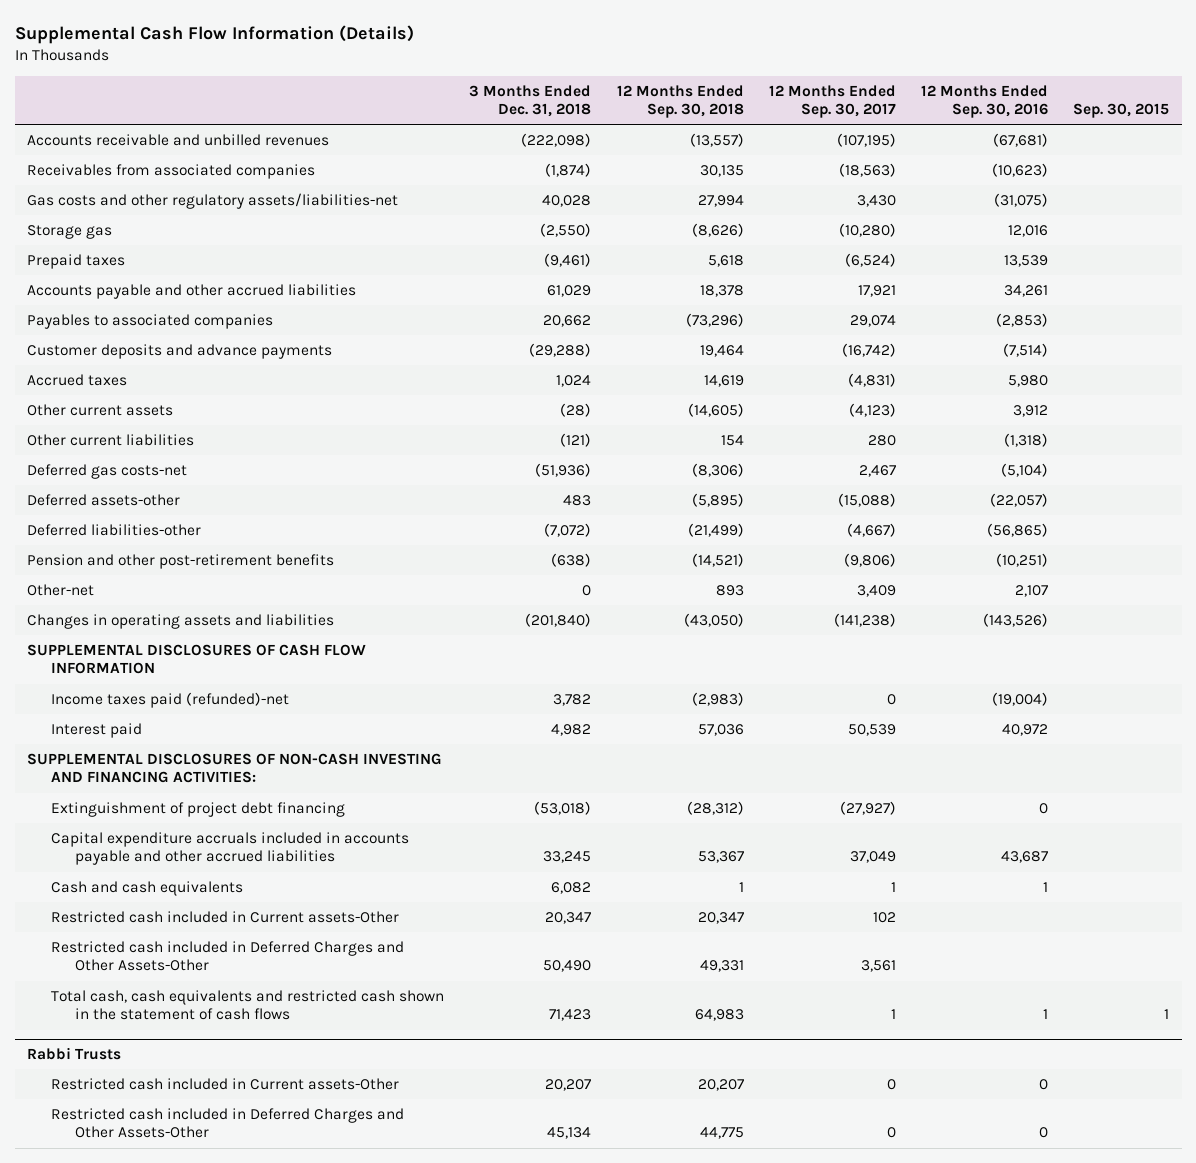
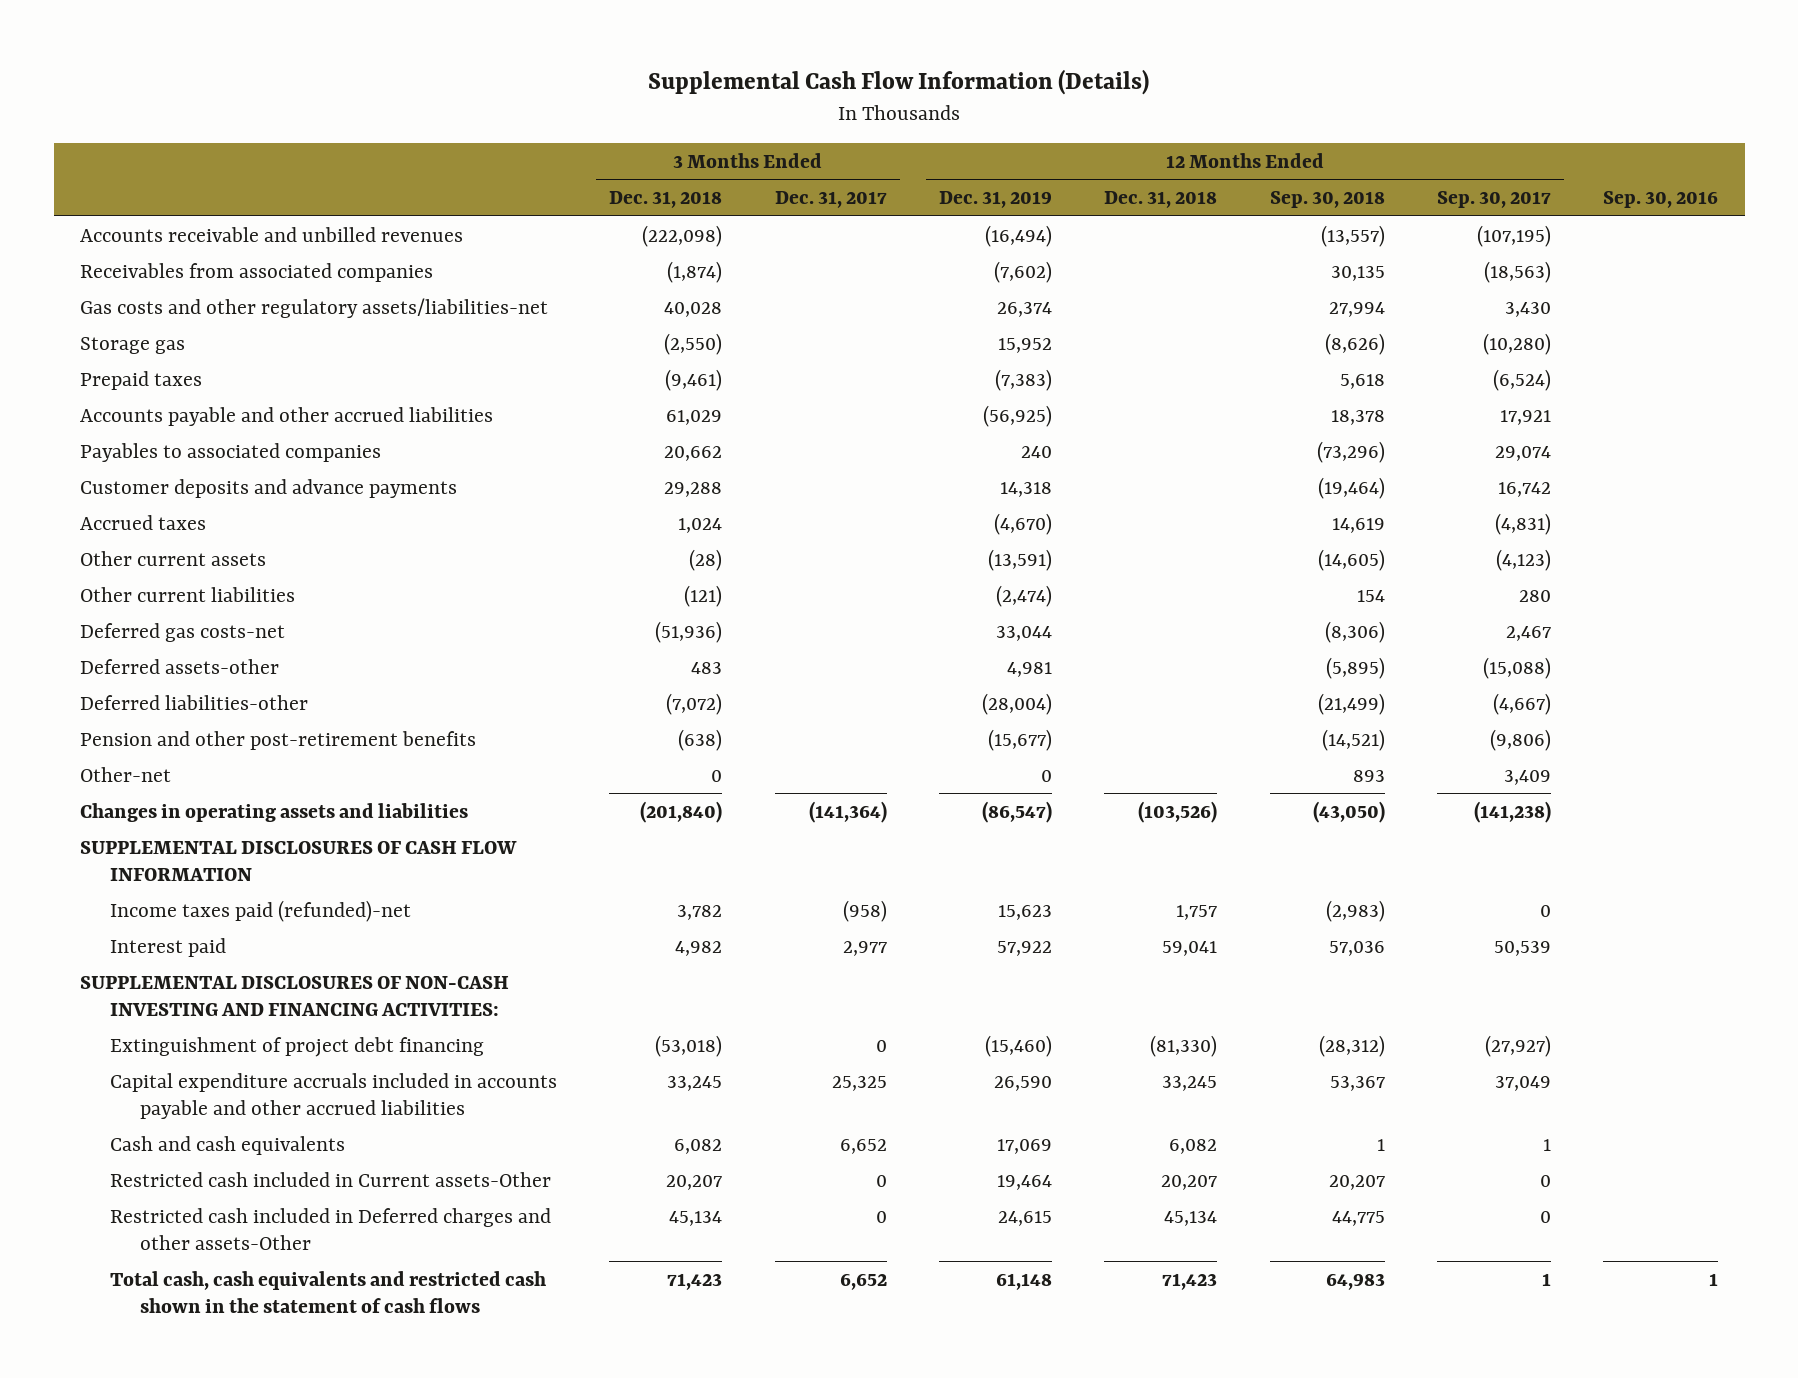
[921,84,1049,119] 12 Months Ended Sep. 30, 2016 -> none
[1073,103,1170,119] Sep. 30, 2015 -> none
none -> [774,191,887,209] Dec. 31, 2017
none -> [939,191,1053,209] Dec. 31, 2019
none -> [1104,191,1218,209] Dec. 31, 2018
none -> [1603,191,1719,209] Sep. 30, 2016
[529,342,592,357] (29,288) -> [664,481,723,497] 29,288
[699,344,744,357] 19,464 -> [1317,476,1385,499] (19,464)
[841,342,896,357] (16,742) -> [1498,481,1552,497] 16,742
[51,910,400,923] Restricted cash included in Current assets-Other -> none
[51,940,405,972] Restricted cash included in Deferred Charges and Other Assets-Other -> none
[27,1047,122,1061] Rabbi Trusts -> none
[51,1107,405,1139] Restricted cash included in Deferred Charges and Other Assets-Other -> [110,1207,552,1250] Restricted cash included in Deferred charges and other assets-Other
[51,989,445,1021] Total cash, cash equivalents and restricted cash shown in the statement of cash flows -> [110,1270,547,1313] Total cash, cash equivalents and restricted cash shown in the statement of cash flows

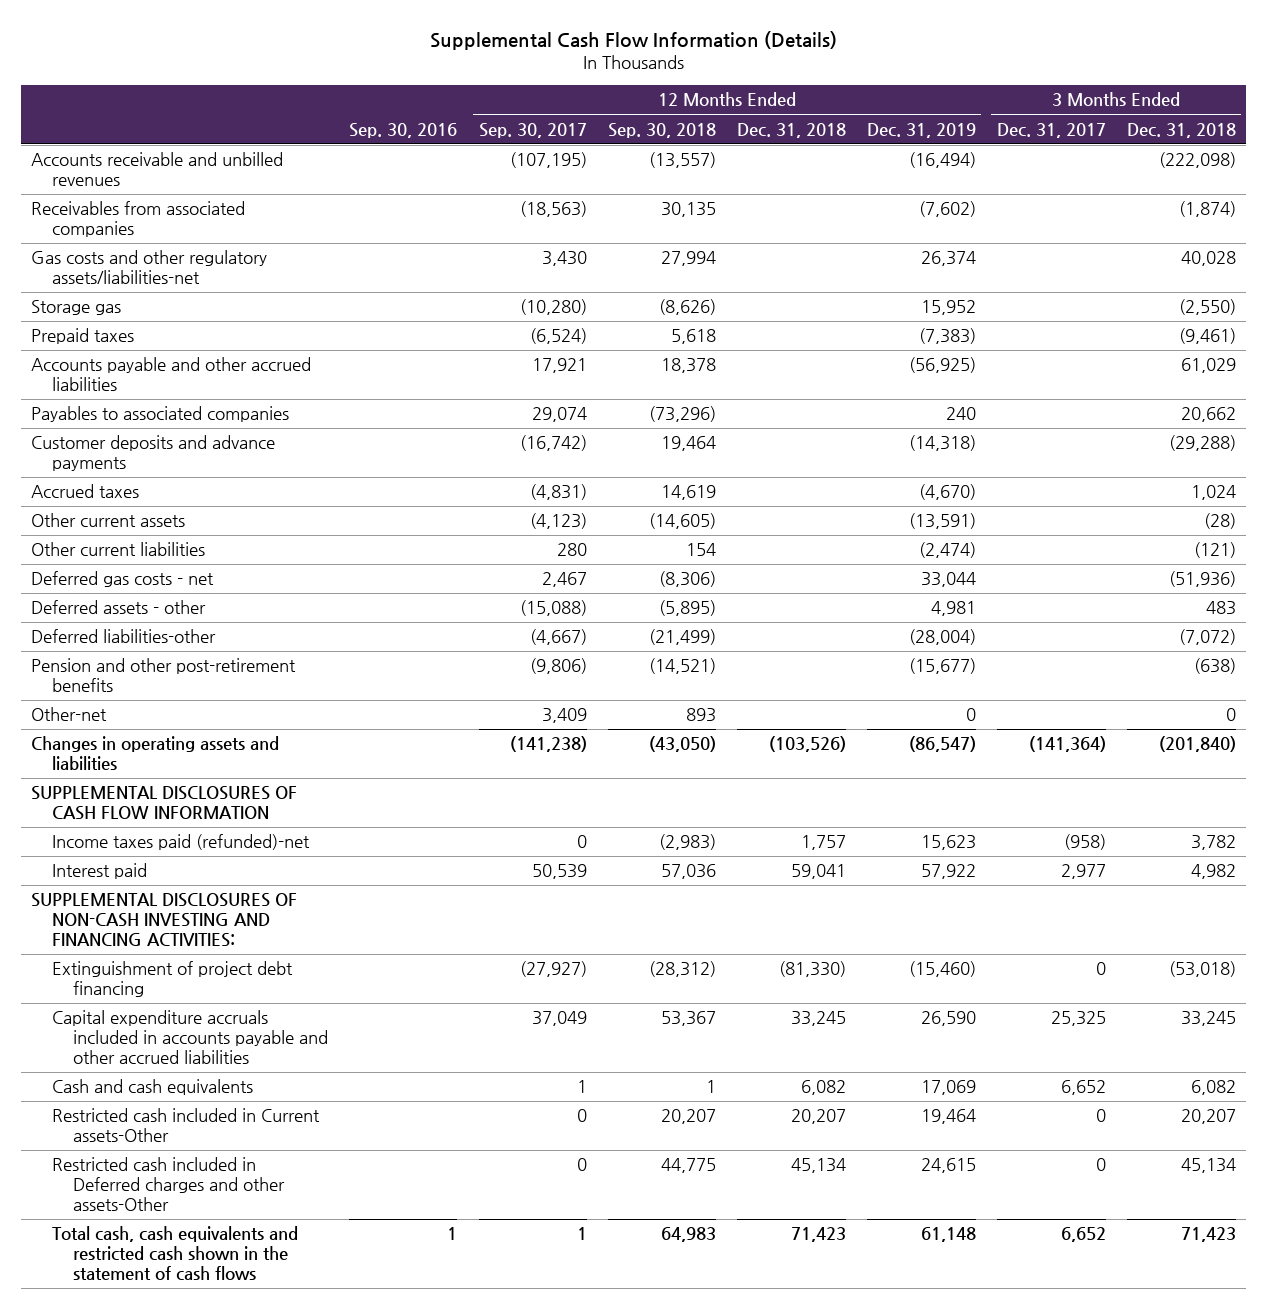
[664,481,723,497] 29,288 -> [1168,435,1236,452] (29,288)
[1000,481,1053,497] 14,318 -> [908,435,976,452] (14,318)
[1317,476,1385,499] (19,464) -> [660,436,716,452] 19,464
[1498,481,1552,497] 16,742 -> [519,435,587,452] (16,742)
[79,622,285,642] Deferred gas costs-net -> [31,571,215,588] Deferred gas costs - net
[79,658,279,674] Deferred assets-other -> [31,600,207,615] Deferred assets - other

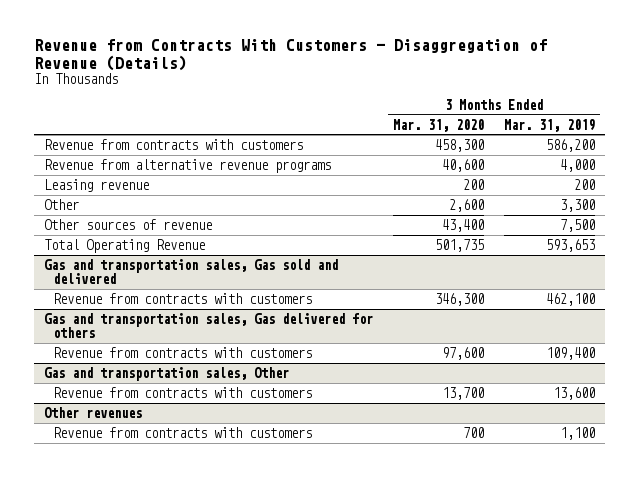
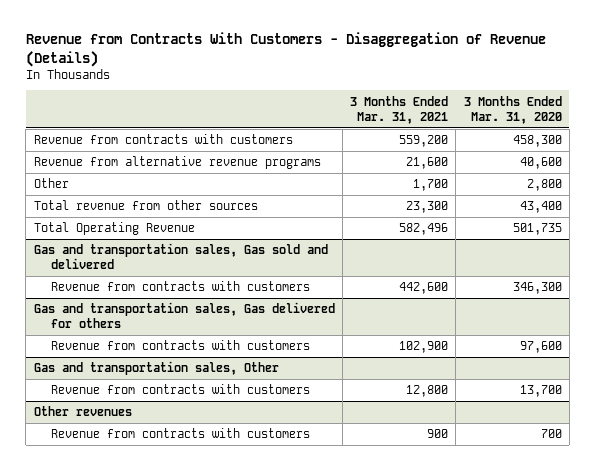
[504,118,596,132] Mar. 31, 2019 -> none
none -> [350,95,449,124] 3 Months Ended Mar. 31, 2021
[43,178,149,192] Leasing revenue -> none
[448,198,484,212] 2,600 -> [526,179,562,192] 2,800
[43,218,212,230] Other sources of revenue -> [33,200,258,211] Total revenue from other sources

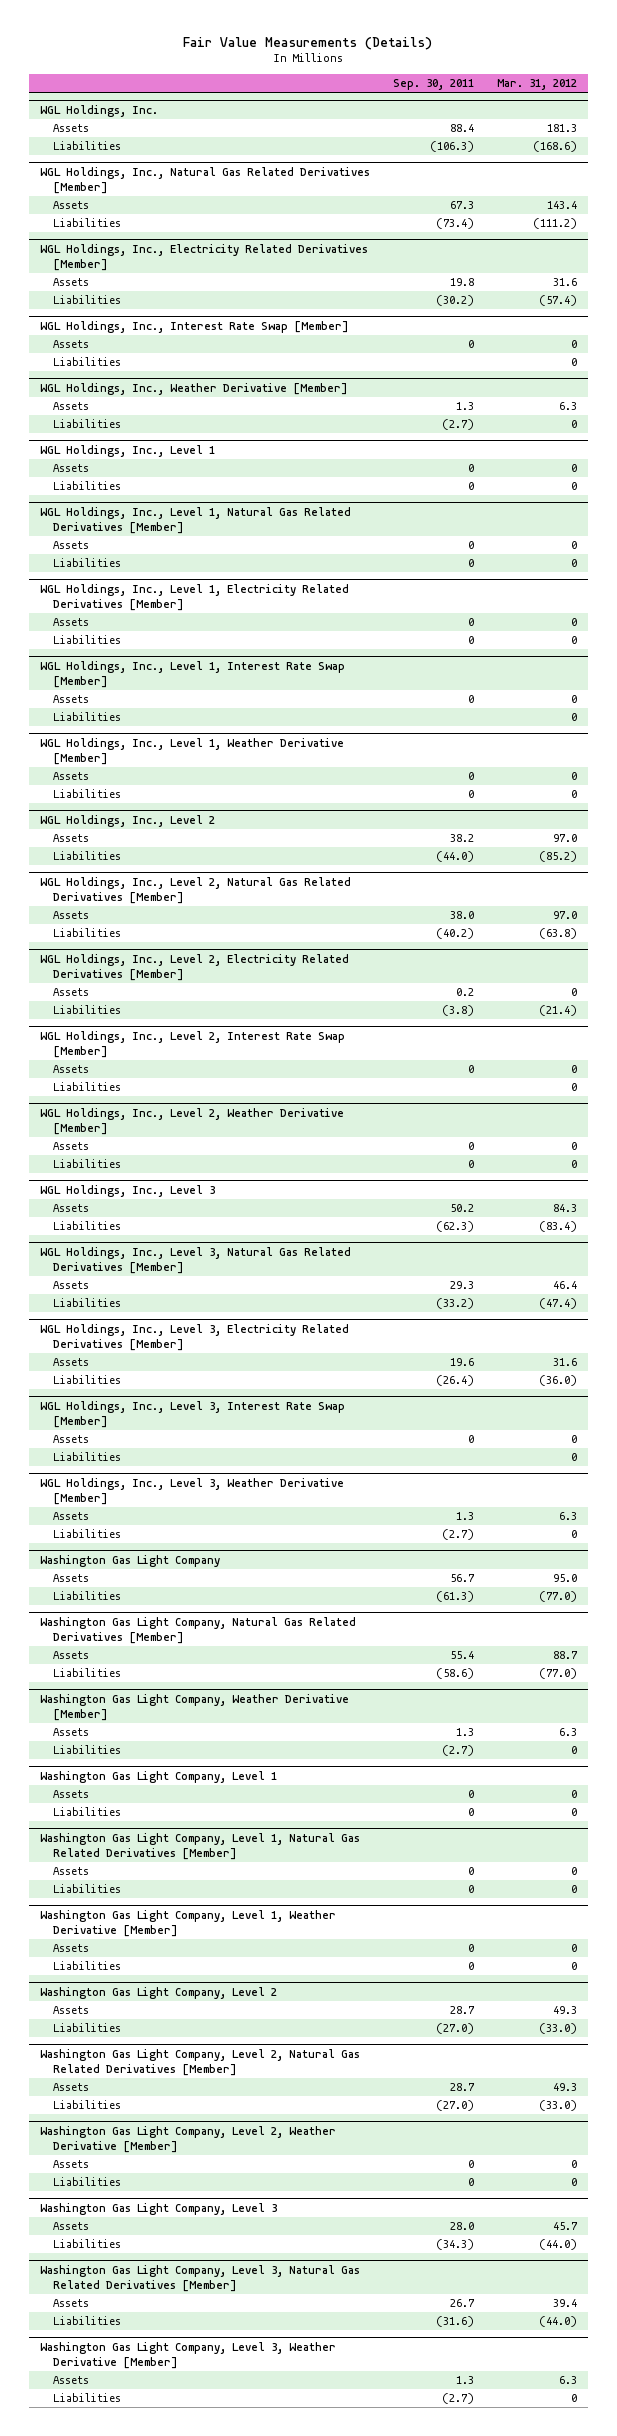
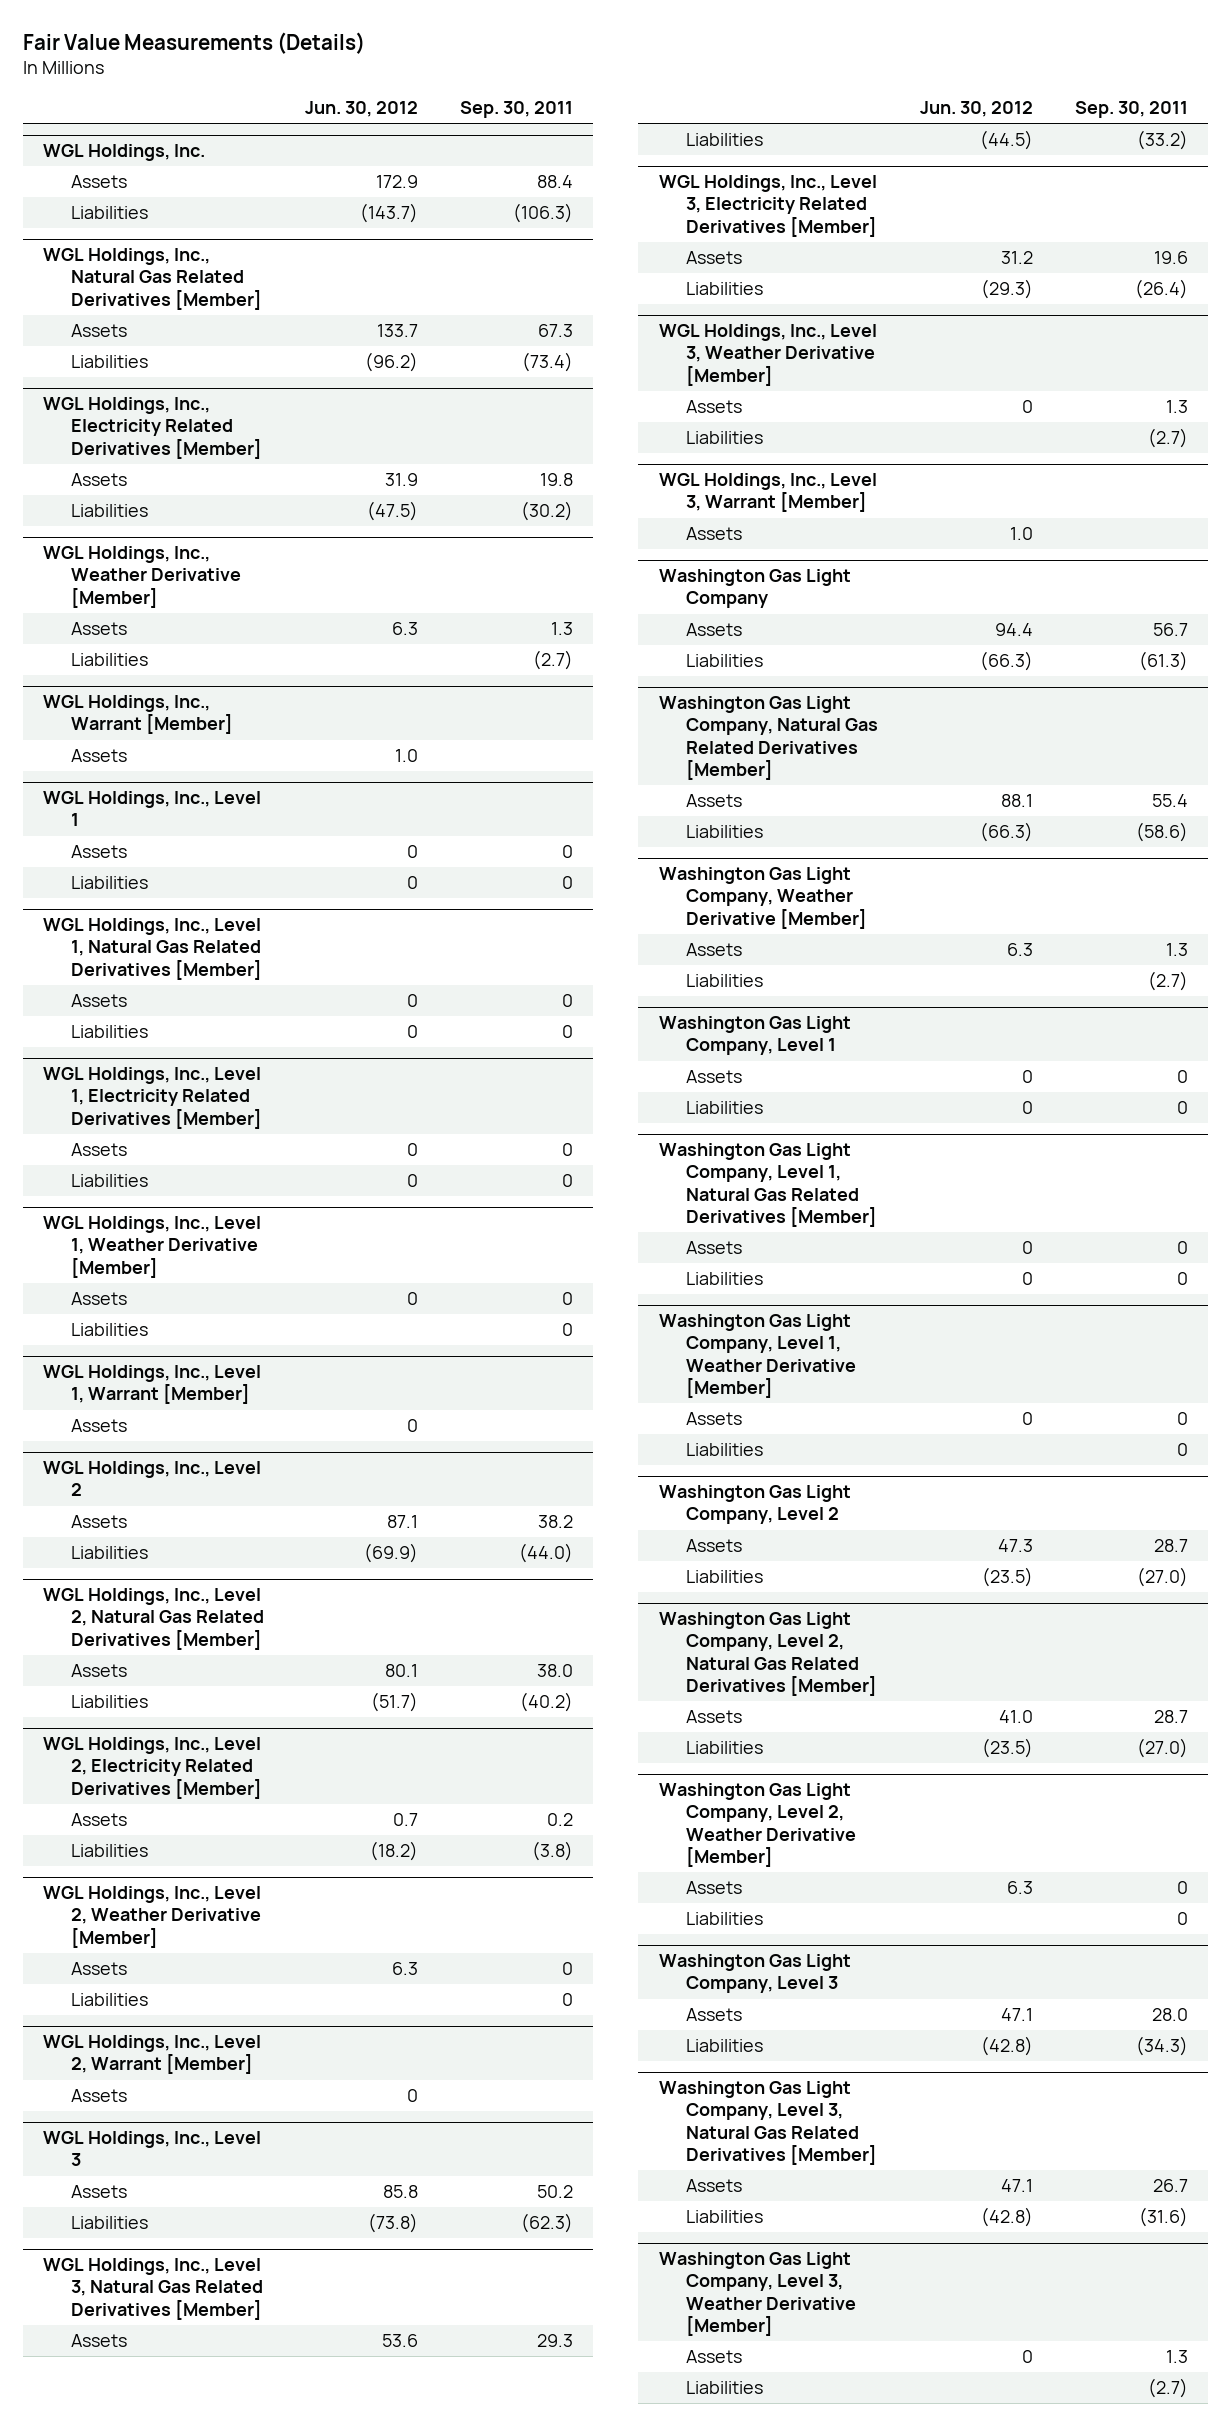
[496,79,577,91] Mar. 31, 2012 -> none
none -> [305,101,419,118] Jun. 30, 2012
[40,320,350,333] WGL Holdings, Inc., Interest Rate Swap [Member] -> none
[52,340,89,349] Assets -> none
[52,357,121,367] Liabilities -> none
none -> [43,695,233,735] WGL Holdings, Inc., Warrant [Member]
none -> [70,749,127,763] Assets
[40,660,346,688] WGL Holdings, Inc., Level 1, Interest Rate Swap [Member] -> none
[52,695,89,704] Assets -> none
[52,712,121,722] Liabilities -> none
none -> [43,1365,262,1405] WGL Holdings, Inc., Level 1, Warrant [Member]
none -> [70,1419,127,1433] Assets
[40,1030,346,1058] WGL Holdings, Inc., Level 2, Interest Rate Swap [Member] -> none
[52,1065,89,1074] Assets -> none
[52,1082,121,1092] Liabilities -> none
none -> [43,2035,262,2075] WGL Holdings, Inc., Level 2, Warrant [Member]
none -> [70,2089,127,2103] Assets
[40,1400,346,1428] WGL Holdings, Inc., Level 3, Interest Rate Swap [Member] -> none
[52,1435,89,1444] Assets -> none
[52,1452,121,1462] Liabilities -> none
none -> [658,473,877,513] WGL Holdings, Inc., Level 3, Warrant [Member]
none -> [685,527,742,541] Assets

